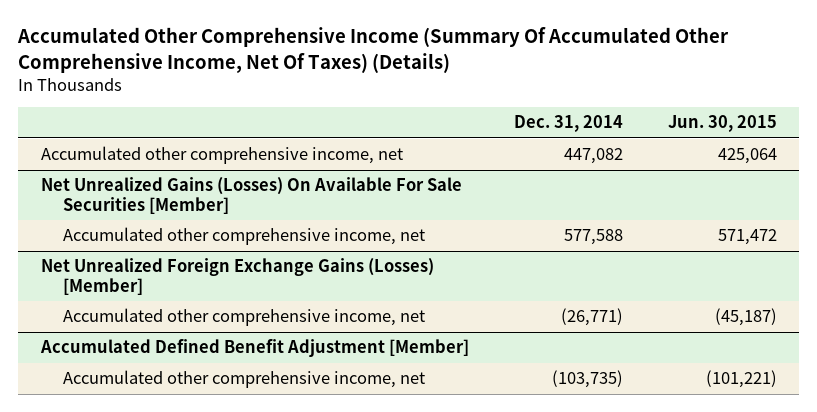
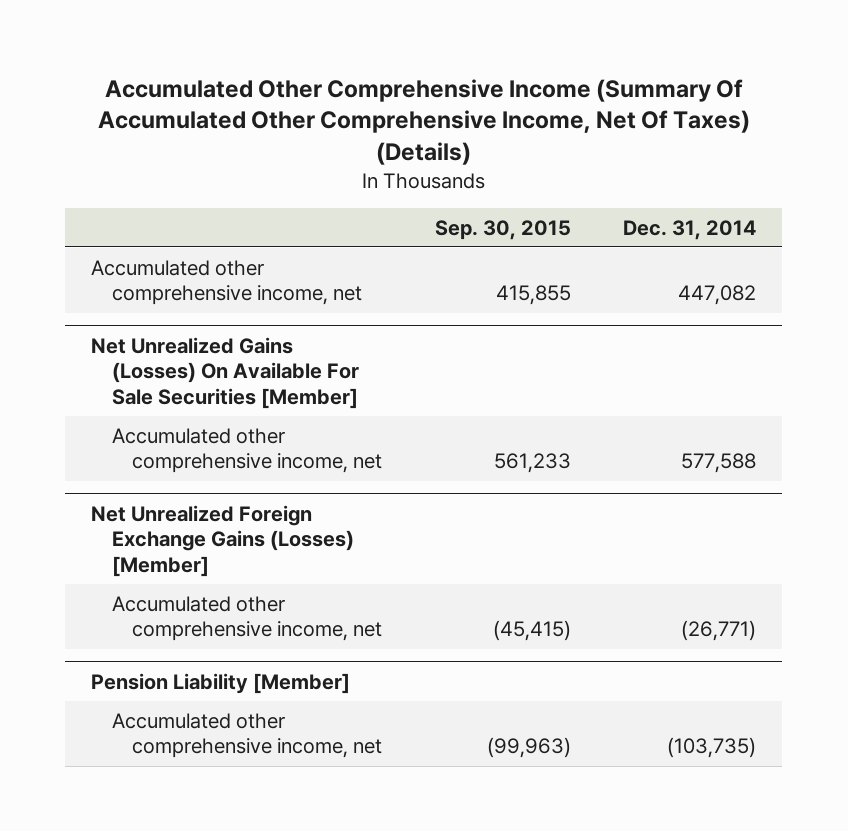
[667,115,777,133] Jun. 30, 2015 -> none
none -> [434,219,571,240] Sep. 30, 2015
[39,339,469,358] Accumulated Defined Benefit Adjustment [Member] -> [91,672,351,694] Pension Liability [Member]

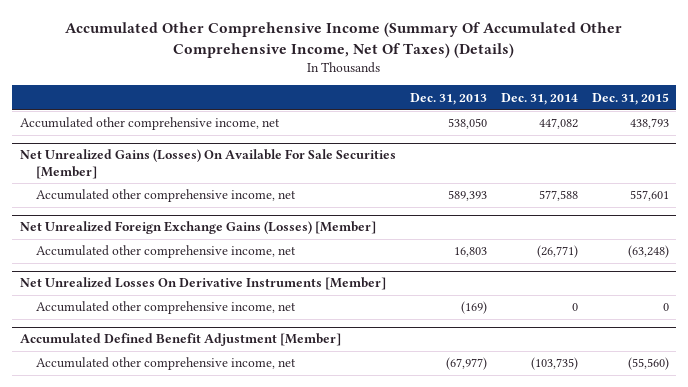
[434,219,571,240] Sep. 30, 2015 -> none
none -> [409,92,487,105] Dec. 31, 2013
none -> [591,92,669,105] Dec. 31, 2015
none -> [19,277,386,291] Net Unrealized Losses On Derivative Instruments [Member]
none -> [36,301,297,315] Accumulated other comprehensive income, net
[91,672,351,694] Pension Liability [Member] -> [19,333,341,347] Accumulated Defined Benefit Adjustment [Member]

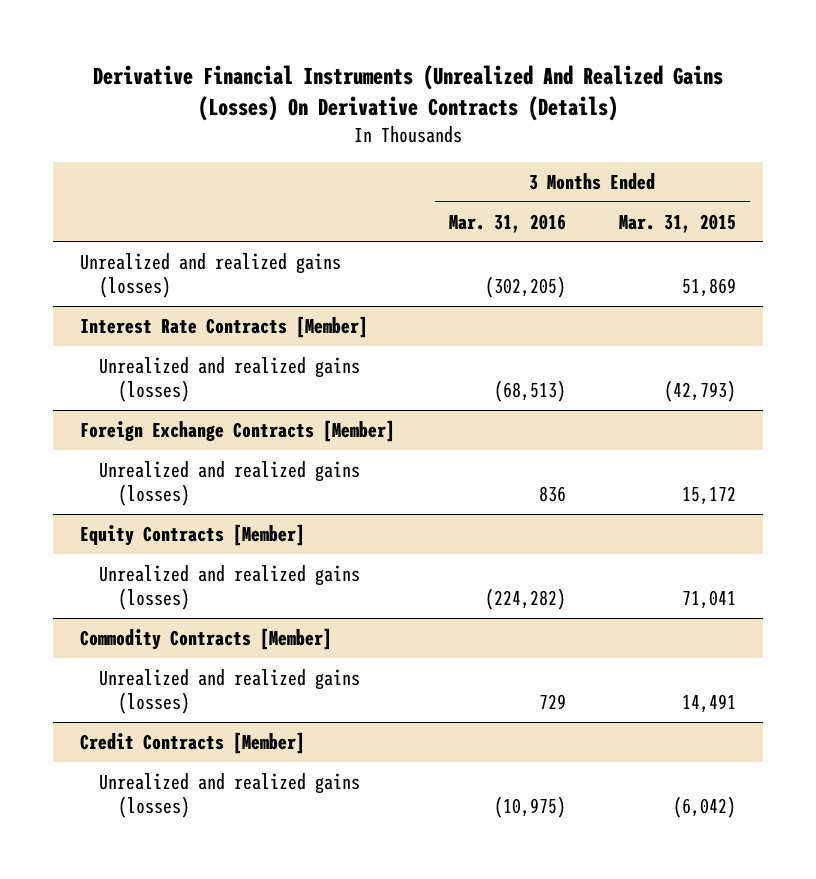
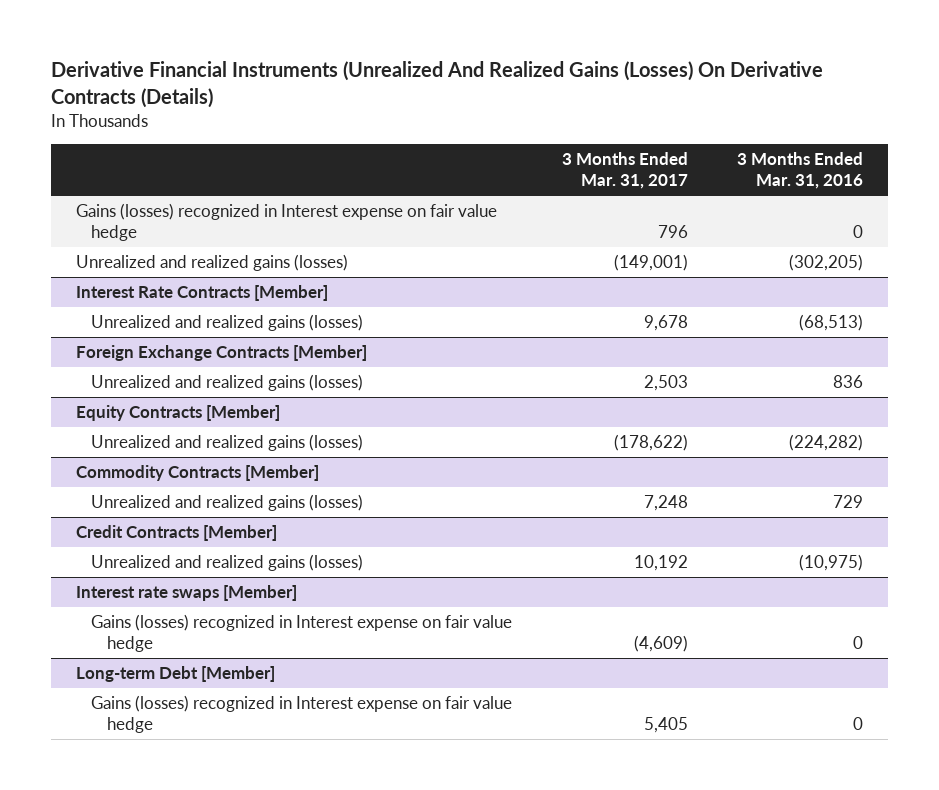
[619,213,737,233] Mar. 31, 2015 -> none
none -> [561,152,688,190] 3 Months Ended Mar. 31, 2017
none -> [75,203,497,242] Gains (losses) recognized in Interest expense on fair value hedge
none -> [75,585,297,602] Interest rate swaps [Member]
none -> [91,614,513,653] Gains (losses) recognized in Interest expense on fair value hedge
none -> [75,666,275,683] Long-term Debt [Member]
none -> [91,695,513,734] Gains (losses) recognized in Interest expense on fair value hedge

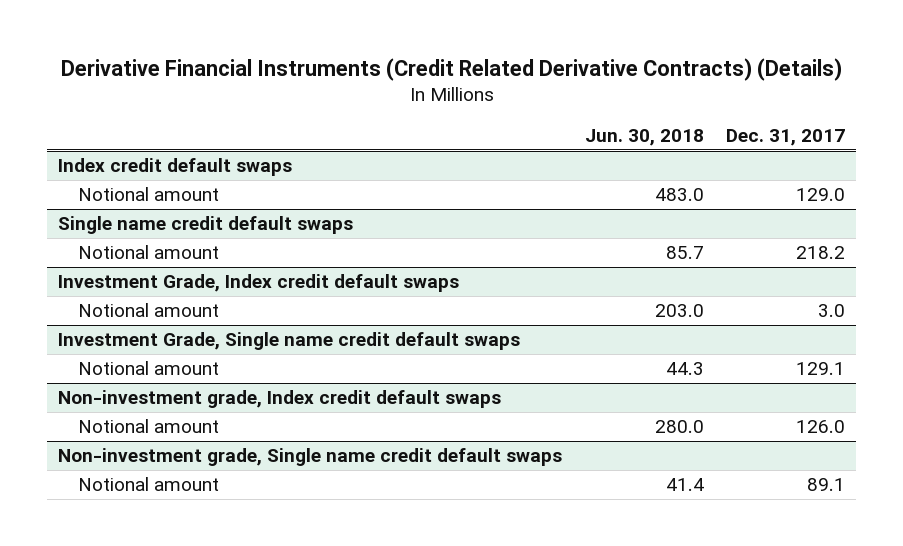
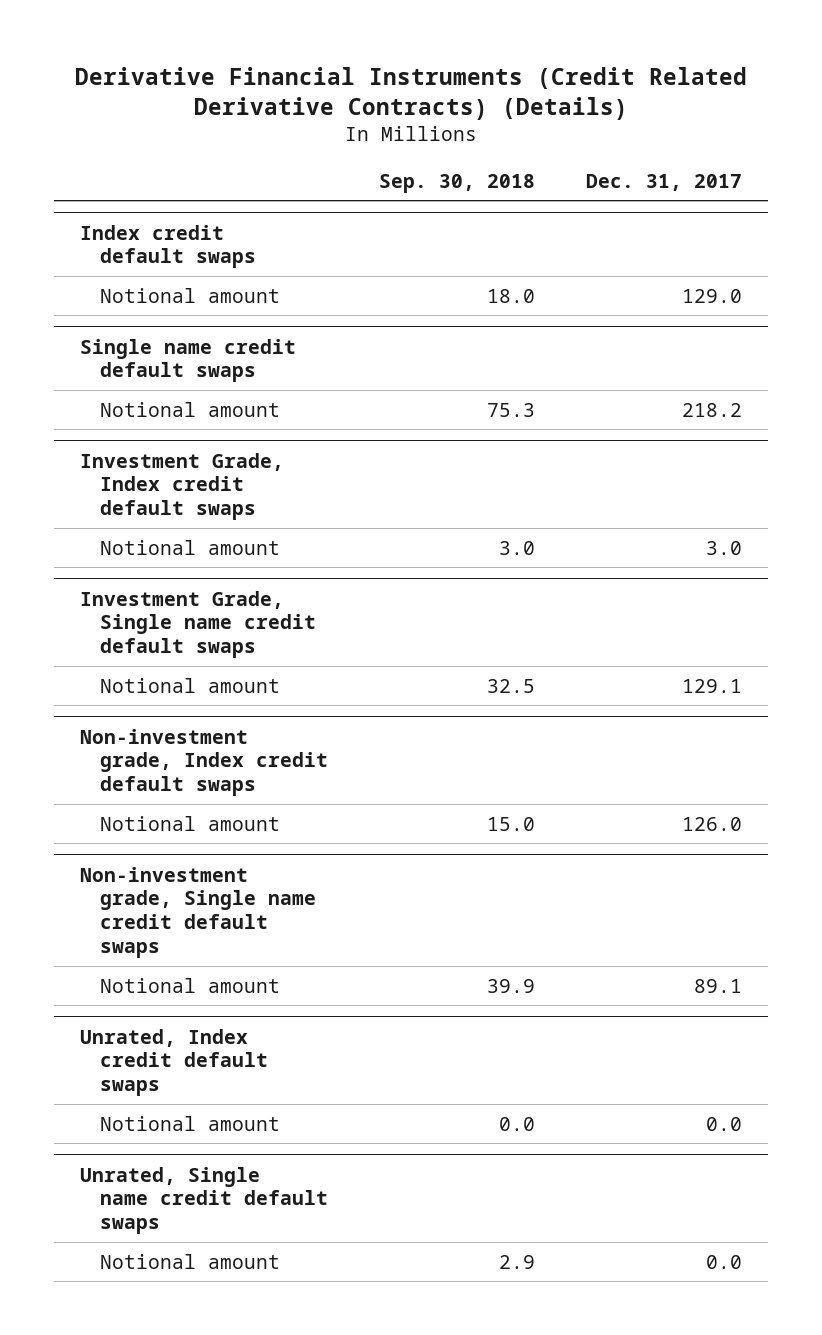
[584,128,704,146] Jun. 30, 2018 -> none
none -> [379,173,536,193] Sep. 30, 2018
none -> [79,1028,269,1097] Unrated, Index credit default swaps
none -> [100,1115,281,1131] Notional amount
none -> [79,1166,329,1235] Unrated, Single name credit default swaps
none -> [100,1253,281,1269] Notional amount

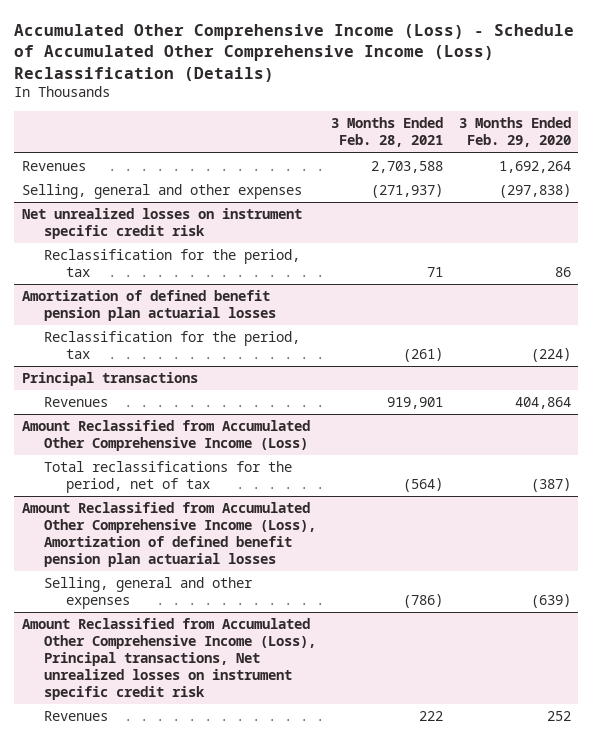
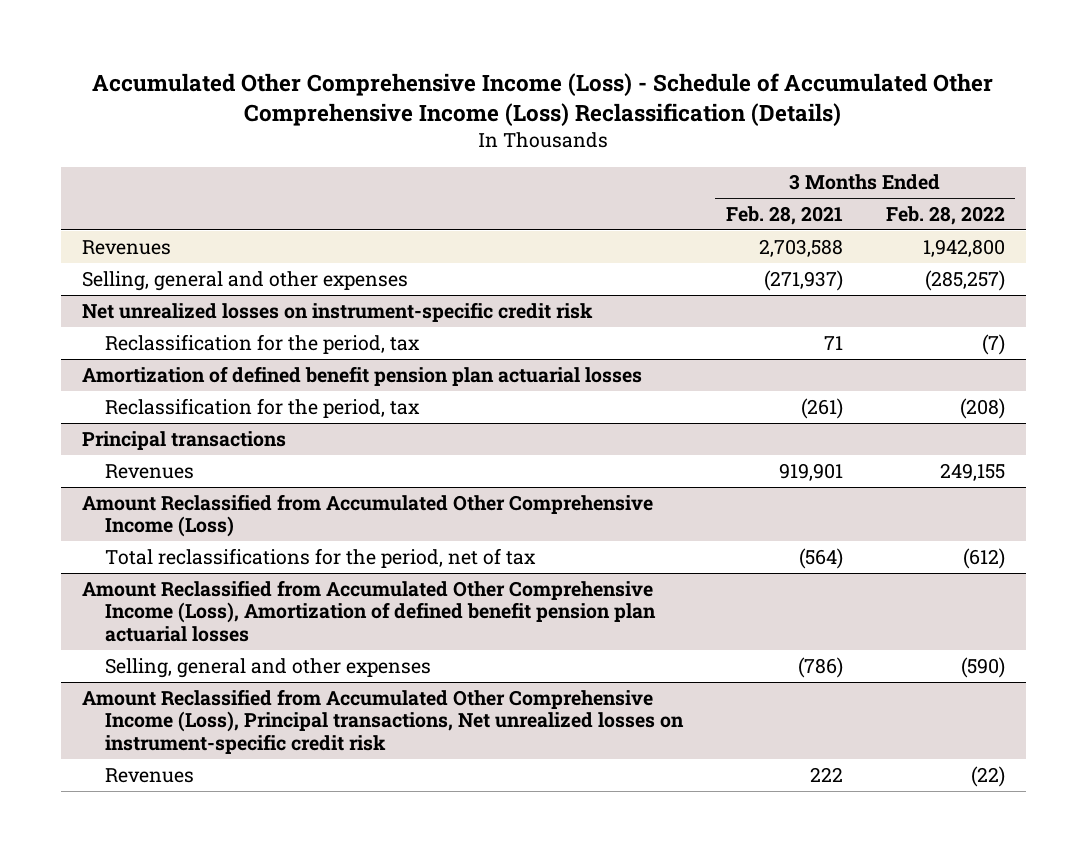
[458,117,571,148] 3 Months Ended Feb. 29, 2020 -> none
none -> [885,206,1005,226] Feb. 28, 2022
[21,208,302,240] Net unrealized losses on instrument specific credit risk -> [82,301,594,322] Net unrealized losses on instrument-specific credit risk
[21,618,316,701] Amount Reclassified from Accumulated Other Comprehensive Income (Loss), Principal transactions, Net unrealized losses on instrument specific credit risk -> [82,688,685,754] Amount Reclassified from Accumulated Other Comprehensive Income (Loss), Principal transactions, Net unrealized losses on instrument-specific credit risk

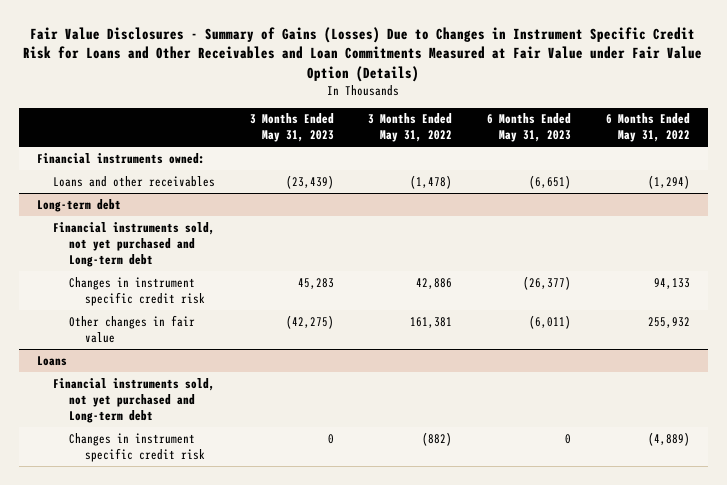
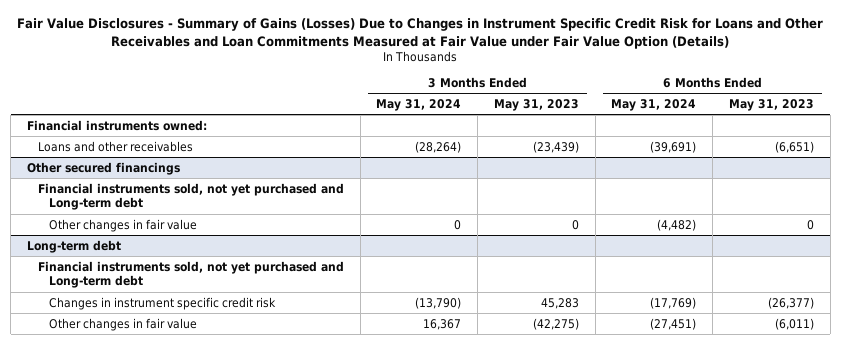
[368,113,453,143] 3 Months Ended May 31, 2022 -> none
[606,113,691,143] 6 Months Ended May 31, 2022 -> none
none -> [376,98,462,111] May 31, 2024
none -> [611,98,697,111] May 31, 2024
none -> [26,161,180,175] Other secured financings
none -> [38,182,345,211] Financial instruments sold, not yet purchased and Long-term debt
none -> [49,218,198,232] Other changes in fair value
[36,355,67,366] Loans -> none
[52,377,215,423] Financial instruments sold, not yet purchased and Long-term debt -> none
[68,432,205,462] Changes in instrument specific credit risk -> none

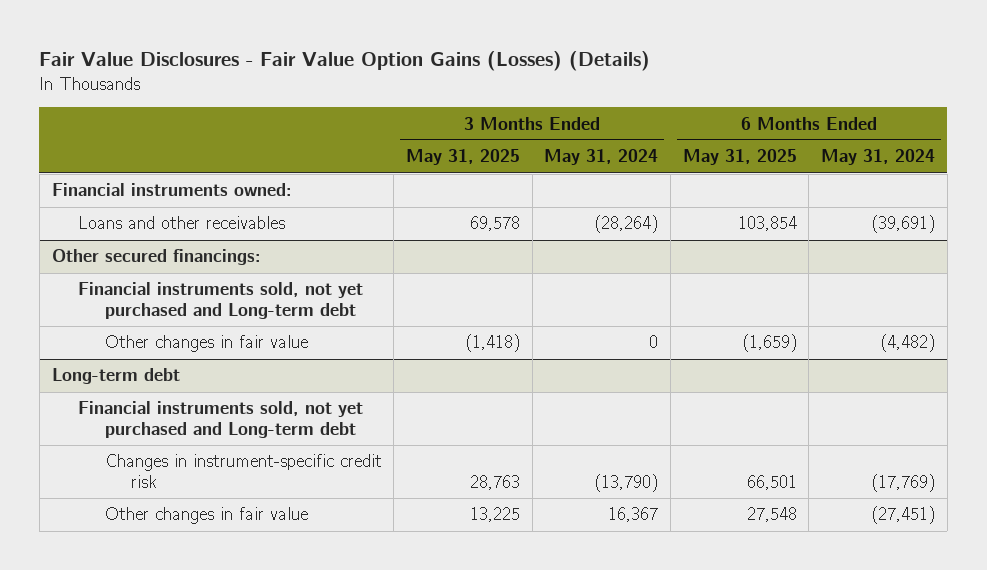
[17,18,824,49] Fair Value Disclosures - Summary of Gains (Losses) Due to Changes in Instrument Specific Credit Risk for Loans and Other Receivables and Loan Commitments Measured at Fair Value under Fair Value Option (Details) -> [39,51,651,72] Fair Value Disclosures - Fair Value Option Gains (Losses) (Details)
[493,98,579,111] May 31, 2023 -> none
[728,98,814,111] May 31, 2023 -> none
none -> [406,149,521,166] May 31, 2025
none -> [682,149,797,166] May 31, 2025
[26,161,180,175] Other secured financings -> [51,249,261,266] Other secured financings:
[49,296,277,310] Changes in instrument specific credit risk -> [104,454,382,488] Changes in instrument-specific credit risk

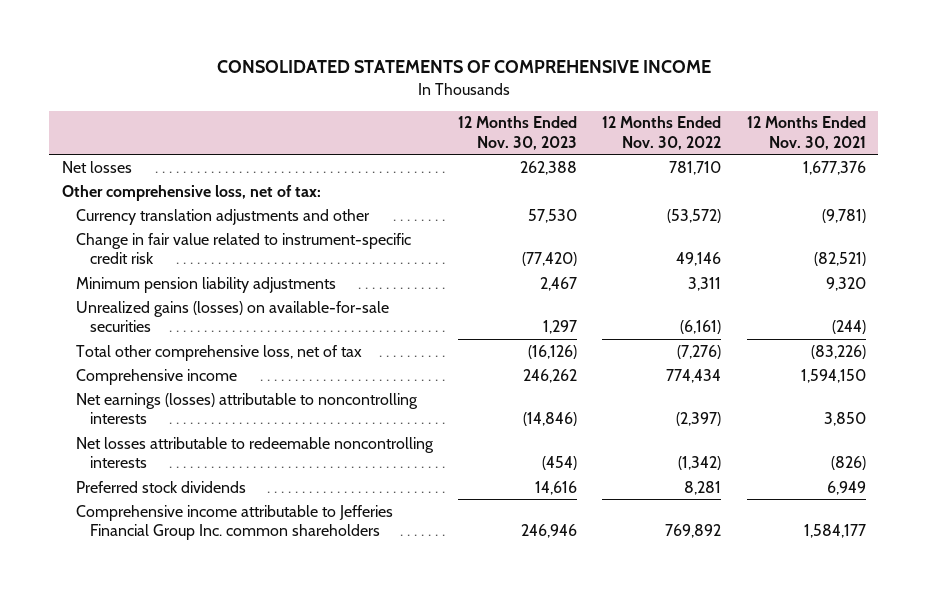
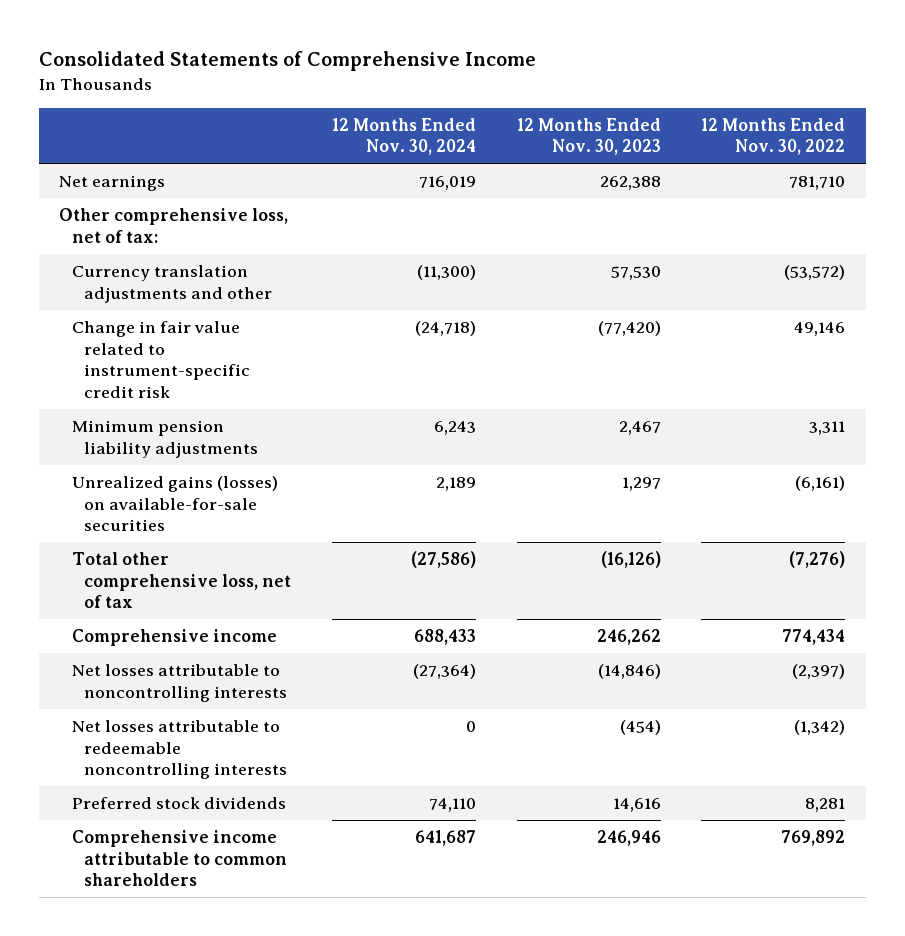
[216,60,711,74] CONSOLIDATED STATEMENTS OF COMPREHENSIVE INCOME -> [38,51,536,72] Consolidated Statements of Comprehensive Income
[746,116,866,150] 12 Months Ended Nov. 30, 2021 -> none
none -> [331,117,476,156] 12 Months Ended Nov. 30, 2024
[61,160,132,173] Net losses -> [59,174,166,191] Net earnings
[75,392,418,425] Net earnings (losses) attributable to noncontrolling interests -> [71,663,288,702] Net losses attributable to noncontrolling interests
[75,504,393,541] Comprehensive income attributable to Jefferies Financial Group Inc. common shareholders -> [71,829,288,887] Comprehensive income attributable to common shareholders

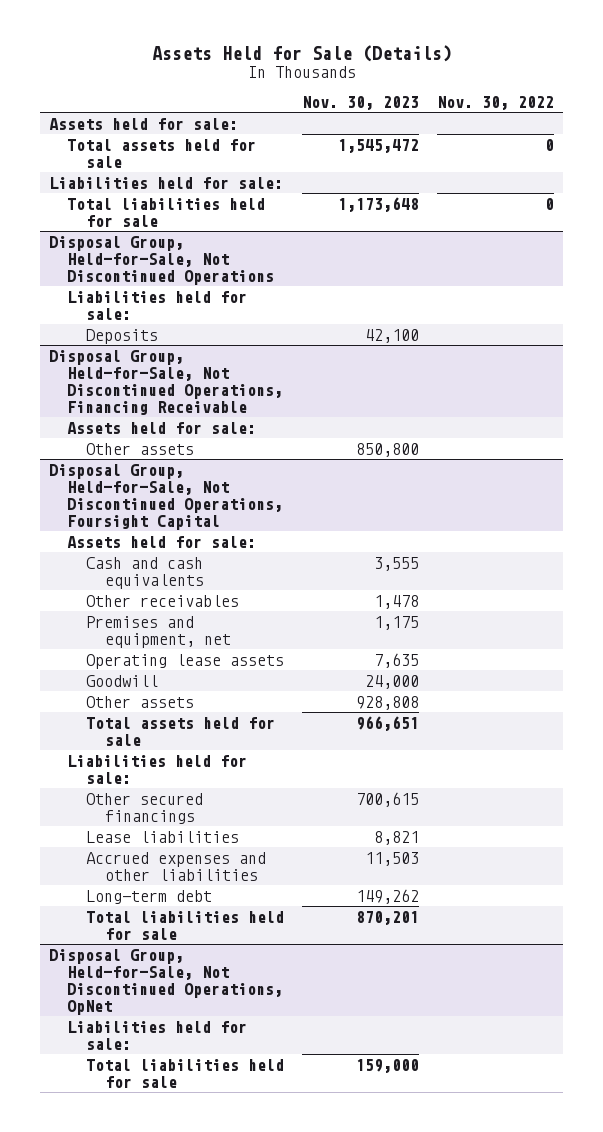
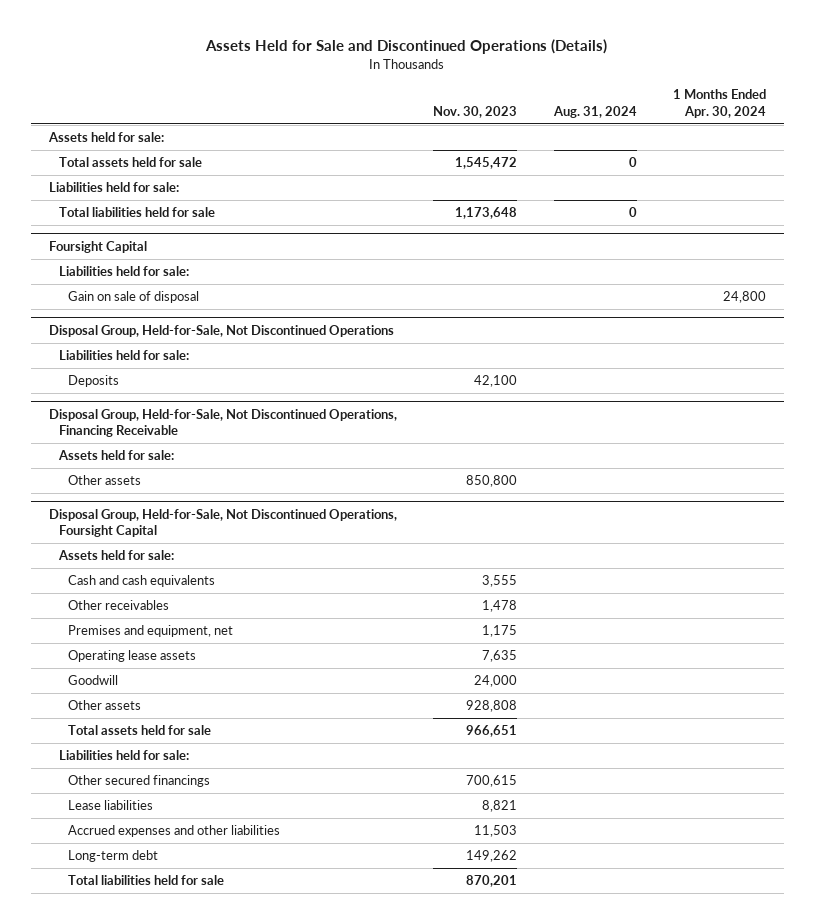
[151,45,452,63] Assets Held for Sale (Details) -> [205,39,608,55] Assets Held for Sale and Discontinued Operations (Details)
[437,95,555,110] Nov. 30, 2022 -> none
none -> [552,105,637,118] Aug. 31, 2024
none -> [672,89,766,118] 1 Months Ended Apr. 30, 2024
none -> [49,240,148,253] Foursight Capital
none -> [58,266,189,277] Liabilities held for sale:
none -> [67,291,199,304] Gain on sale of disposal
[48,948,284,1015] Disposal Group, Held-for-Sale, Not Discontinued Operations, OpNet -> none
[67,1020,248,1050] Liabilities held for sale: -> none
[86,1058,285,1088] Total liabilities held for sale -> none

